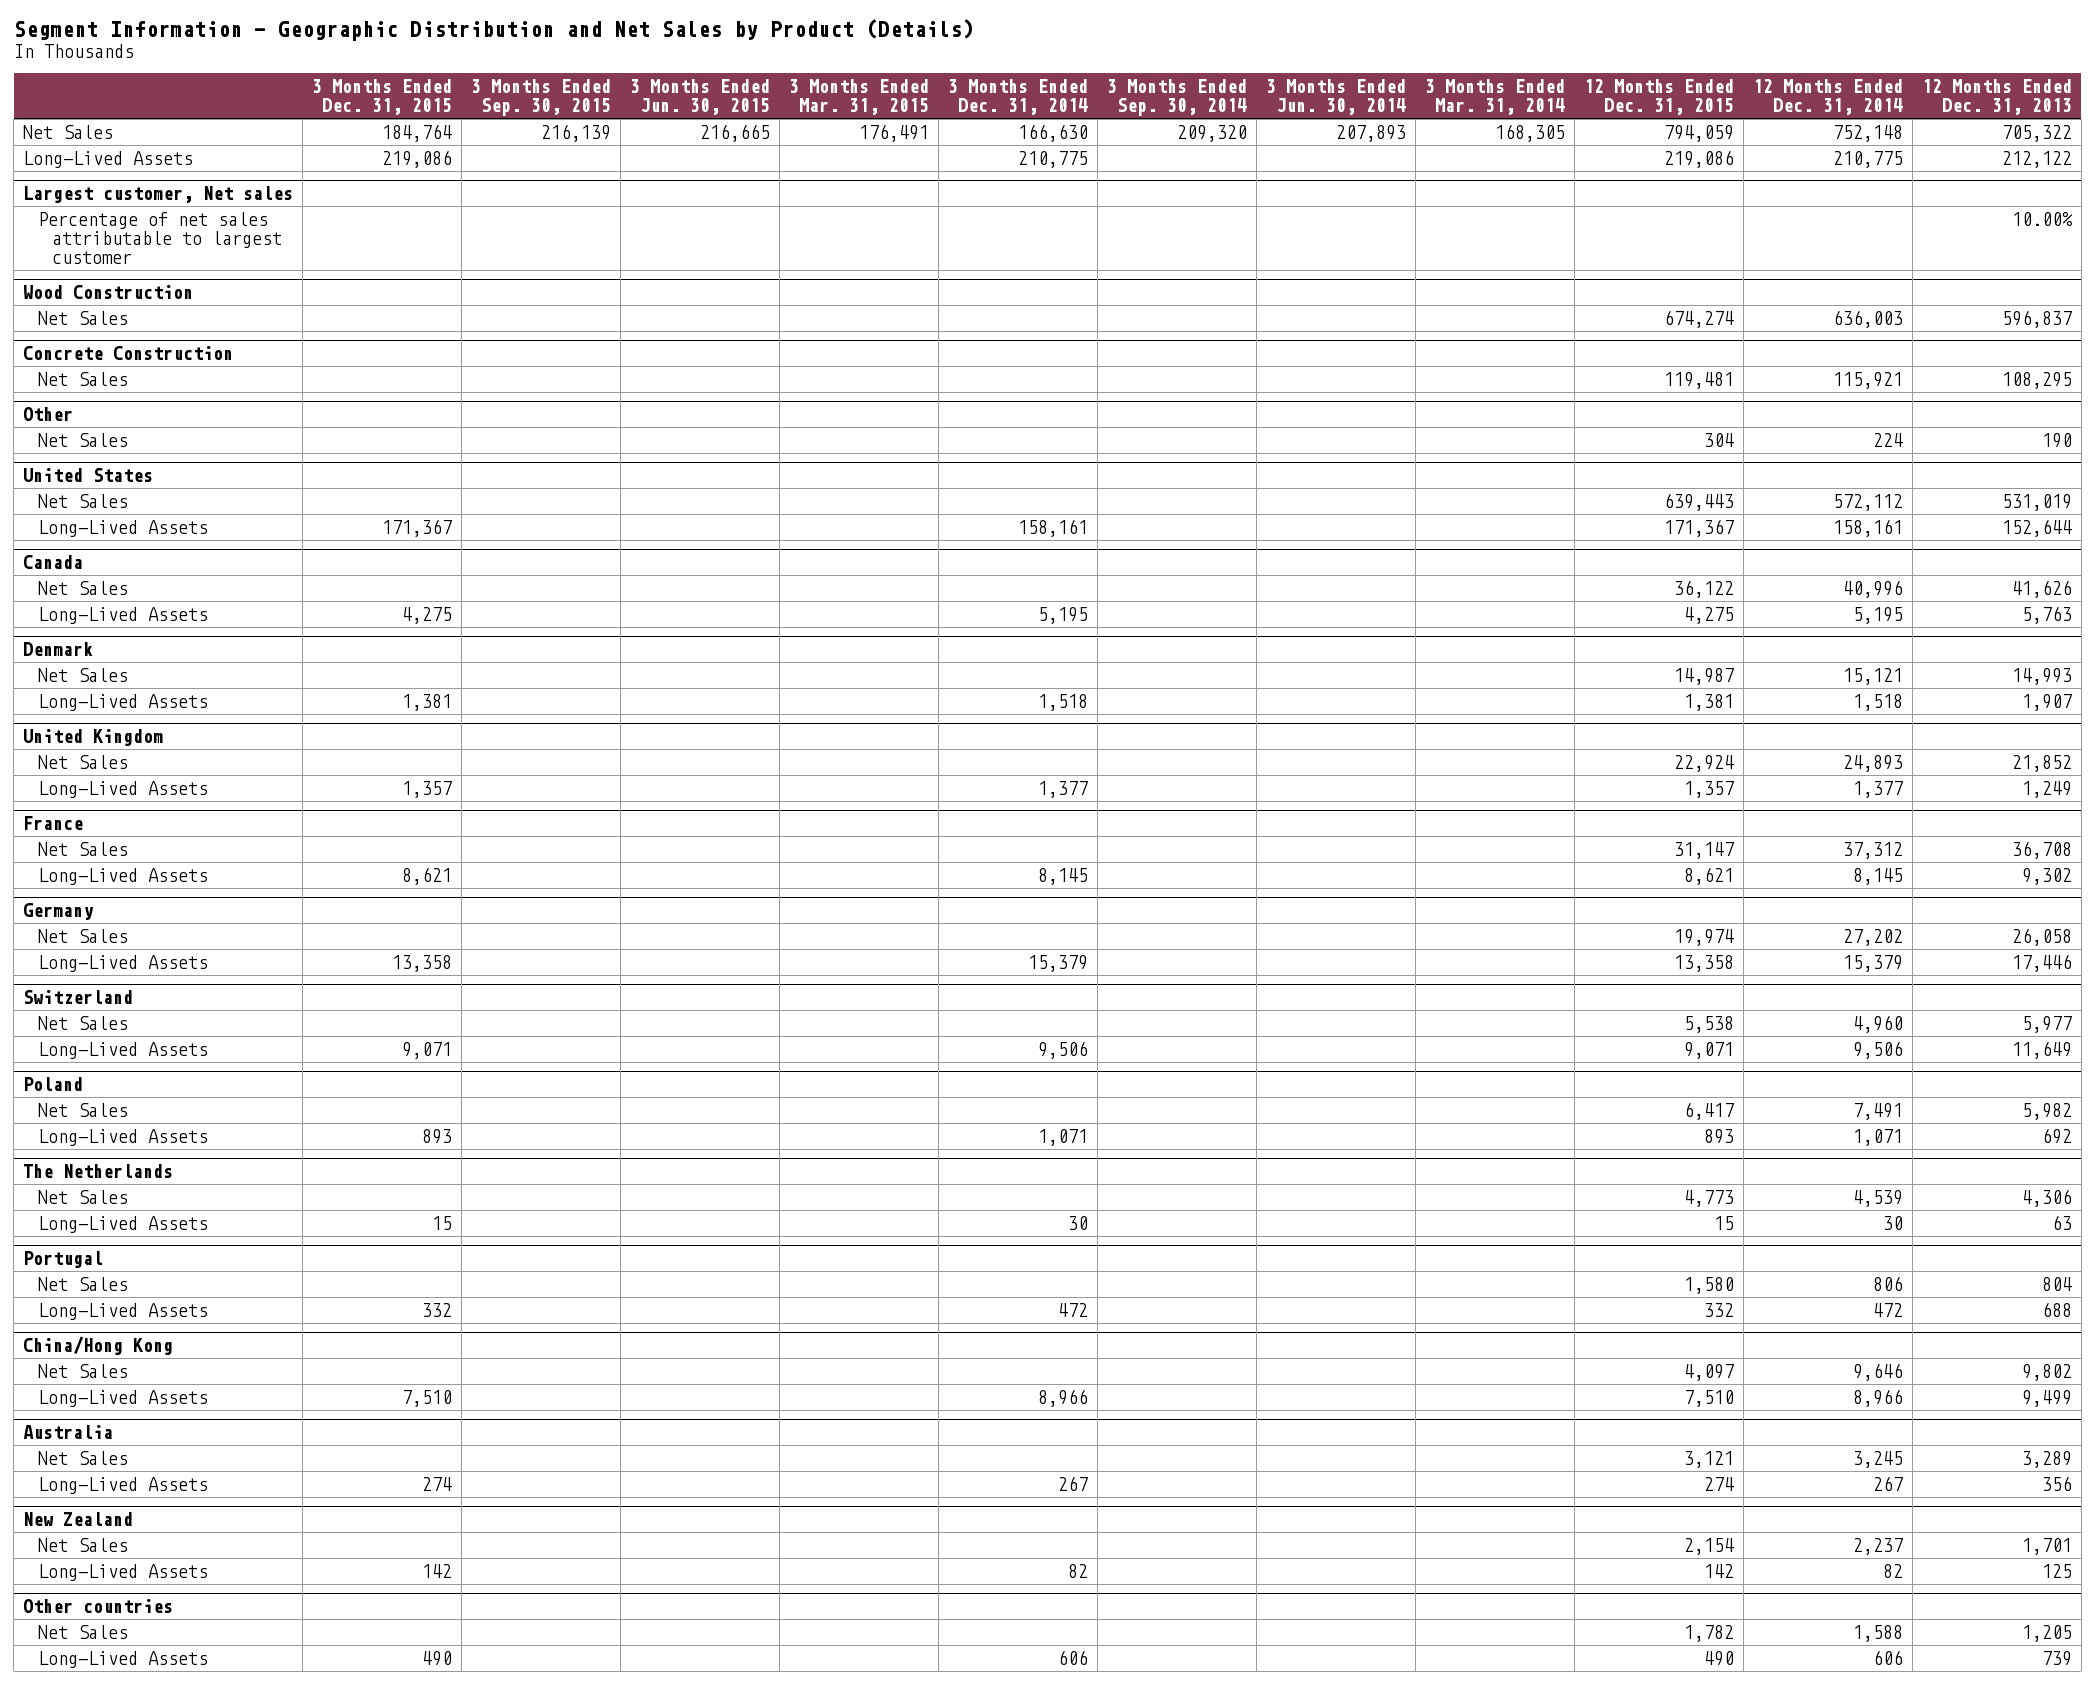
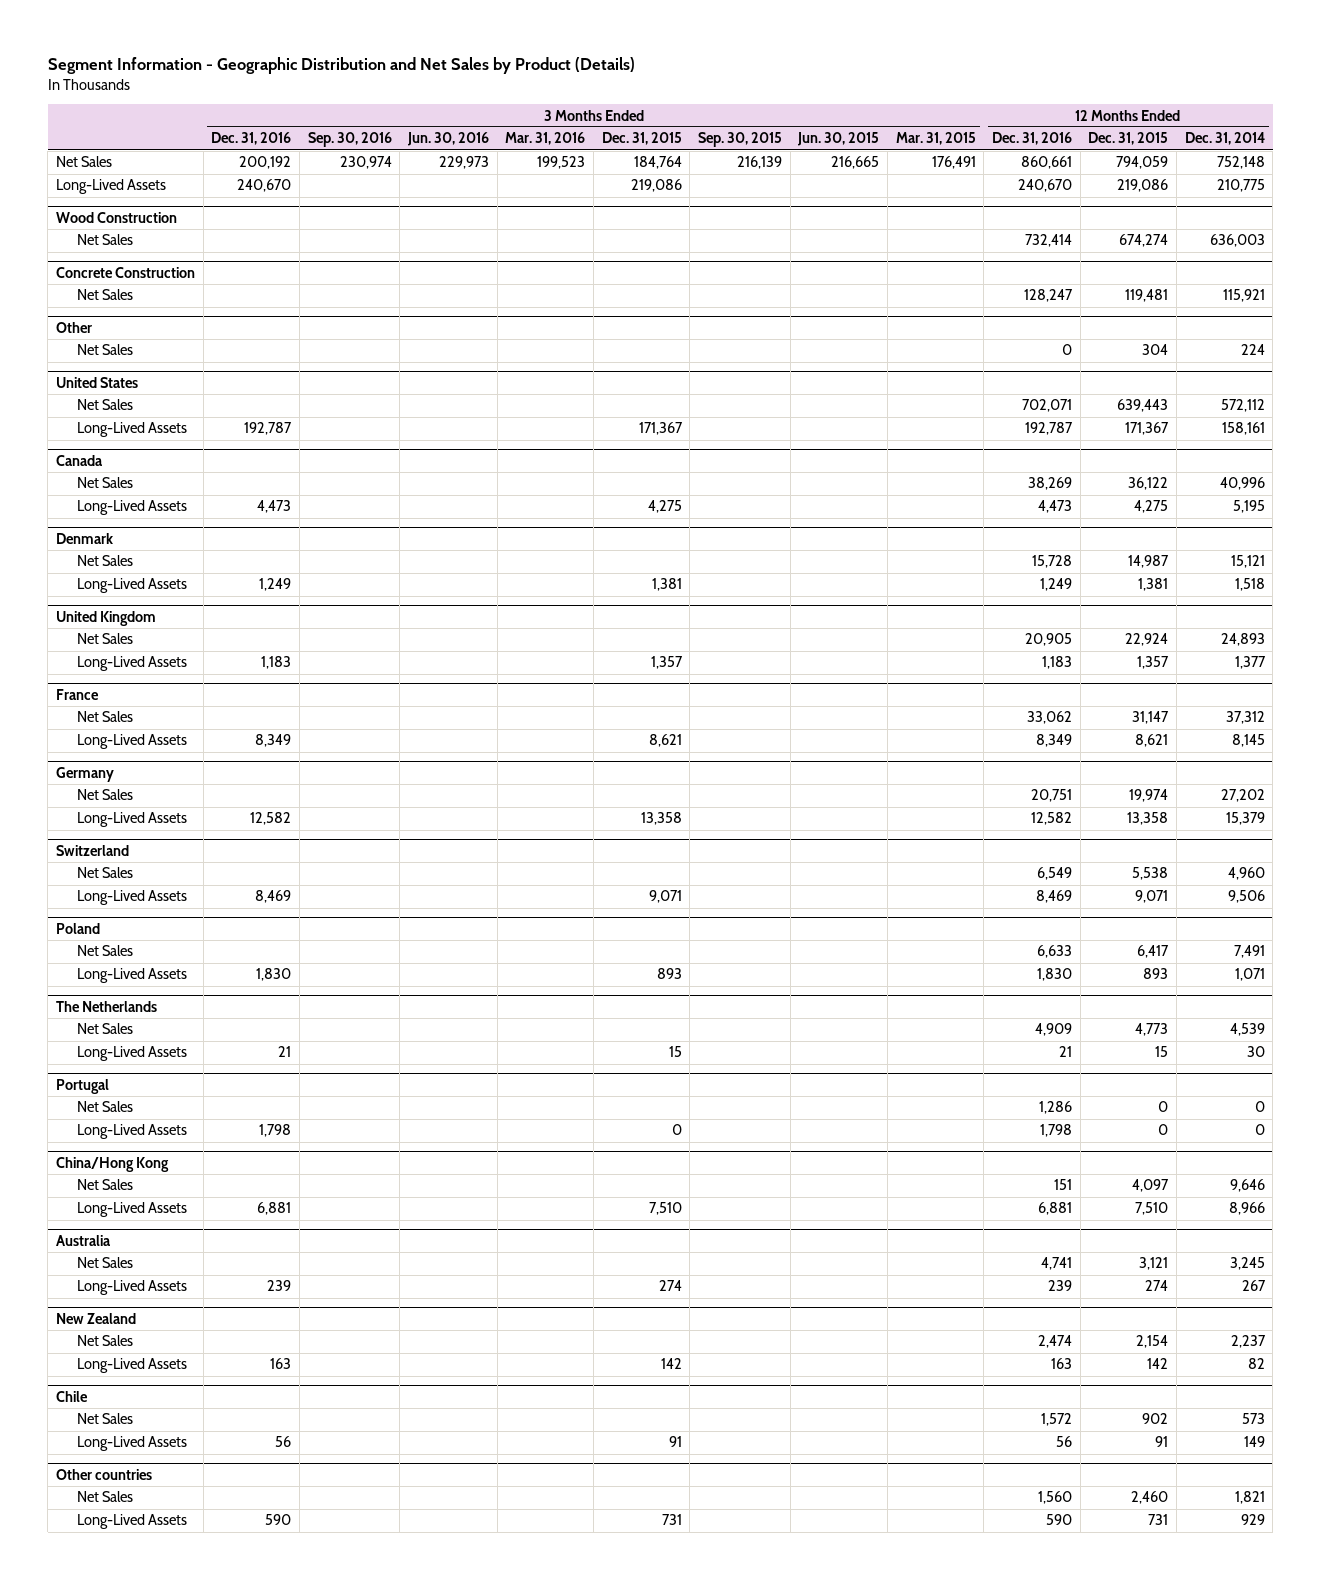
[948,78,1089,116] 3 Months Ended Dec. 31, 2014 -> none
[1106,78,1247,117] 3 Months Ended Sep. 30, 2014 -> none
[1265,78,1406,116] 3 Months Ended Jun. 30, 2014 -> none
[1424,78,1565,116] 3 Months Ended Mar. 31, 2014 -> none
[1921,78,2072,116] 12 Months Ended Dec. 31, 2013 -> none
none -> [211,132,292,146] Dec. 31, 2016
none -> [307,132,392,148] Sep. 30, 2016
none -> [407,132,490,147] Jun. 30, 2016
none -> [505,132,586,146] Mar. 31, 2016
none -> [992,132,1073,146] Dec. 31, 2016
[23,186,294,204] Largest customer, Net sales -> none
[37,211,283,265] Percentage of net sales attributable to largest customer -> none
[1683,1276,1734,1294] 1,580 -> [1158,1101,1169,1113] 0
[1872,1275,1903,1291] 806 -> [1254,1101,1265,1113] 0
[422,1302,453,1317] 332 -> [671,1124,682,1136] 0
[1703,1302,1734,1317] 332 -> [1158,1124,1169,1136] 0
[1872,1302,1903,1317] 472 -> [1254,1124,1265,1136] 0
none -> [56,1390,89,1402] Chile
none -> [77,1413,134,1425] Net Sales
none -> [77,1436,188,1452] Long-Lived Assets
[1683,1624,1734,1642] 1,782 -> [1131,1491,1169,1505] 2,460
[1852,1624,1903,1642] 1,588 -> [1234,1491,1265,1505] 1,821
[422,1650,453,1666] 490 -> [661,1514,682,1526] 731
[1703,1650,1734,1666] 490 -> [1148,1514,1169,1526] 731
[1872,1649,1903,1665] 606 -> [1240,1514,1265,1526] 929

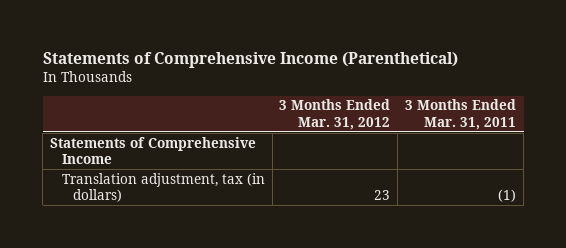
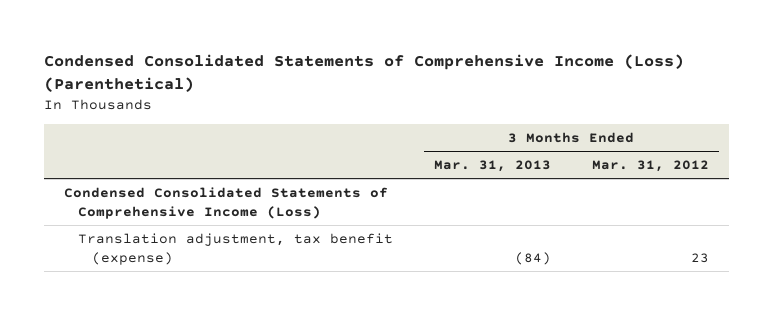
[42,51,458,68] Statements of Comprehensive Income (Parenthetical) -> [43,54,684,93] Condensed Consolidated Statements of Comprehensive Income (Loss) (Parenthetical)
[405,99,517,130] 3 Months Ended Mar. 31, 2011 -> none
none -> [433,160,551,173] Mar. 31, 2013
[50,136,257,164] Statements of Comprehensive Income -> [64,186,389,219] Condensed Consolidated Statements of Comprehensive Income (Loss)
[61,172,265,202] Translation adjustment, tax (in dollars) -> [77,232,393,265] Translation adjustment, tax benefit (expense)

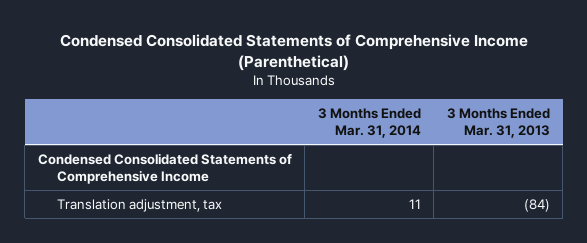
[43,54,684,93] Condensed Consolidated Statements of Comprehensive Income (Loss) (Parenthetical) -> [59,33,528,71] Condensed Consolidated Statements of Comprehensive Income (Parenthetical)
[591,160,709,173] Mar. 31, 2012 -> none
none -> [317,107,421,139] 3 Months Ended Mar. 31, 2014
[64,186,389,219] Condensed Consolidated Statements of Comprehensive Income (Loss) -> [37,152,292,185] Condensed Consolidated Statements of Comprehensive Income
[77,232,393,265] Translation adjustment, tax benefit (expense) -> [56,198,222,212] Translation adjustment, tax

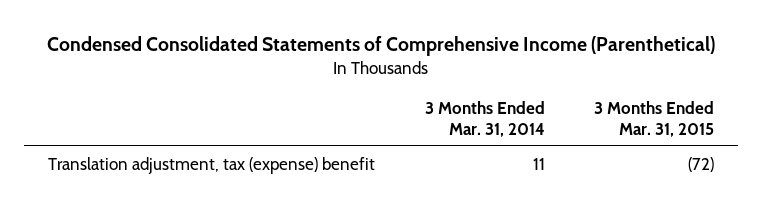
[446,107,550,139] 3 Months Ended Mar. 31, 2013 -> none
none -> [593,100,714,137] 3 Months Ended Mar. 31, 2015
[37,152,292,185] Condensed Consolidated Statements of Comprehensive Income -> none
[56,198,222,212] Translation adjustment, tax -> [48,157,376,175] Translation adjustment, tax (expense) benefit

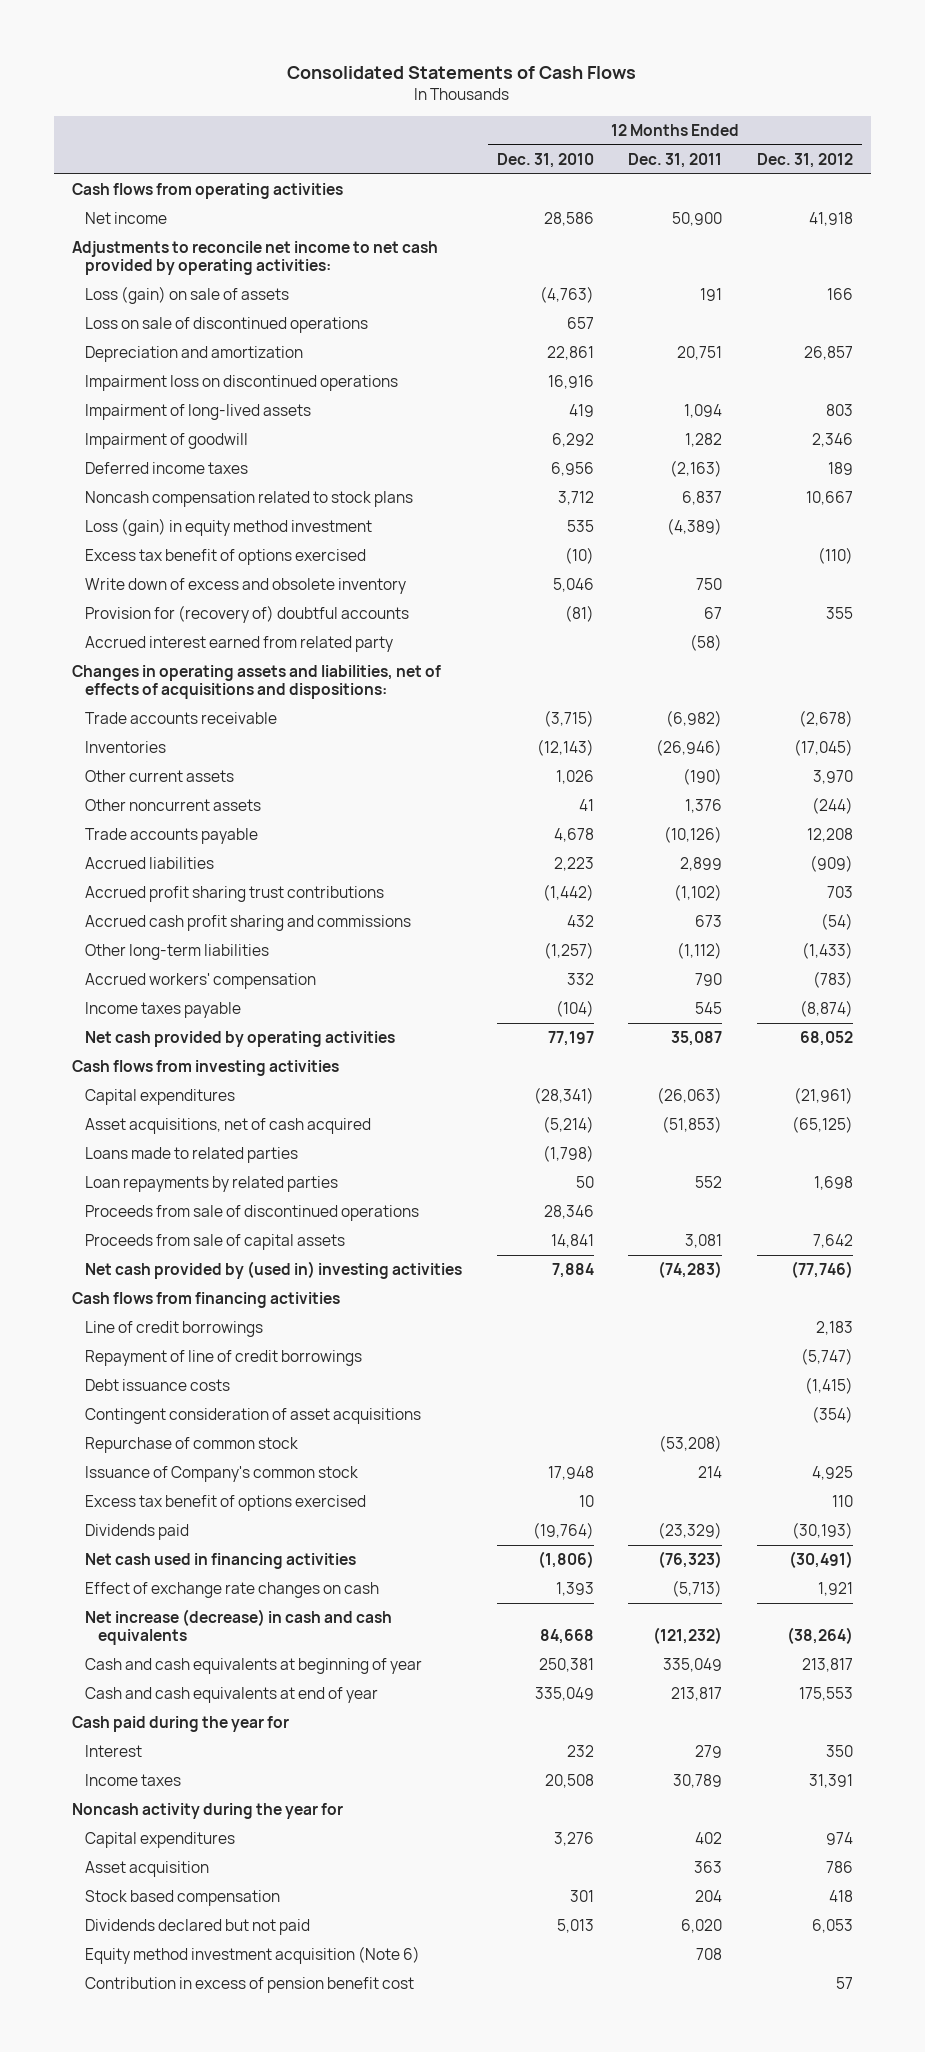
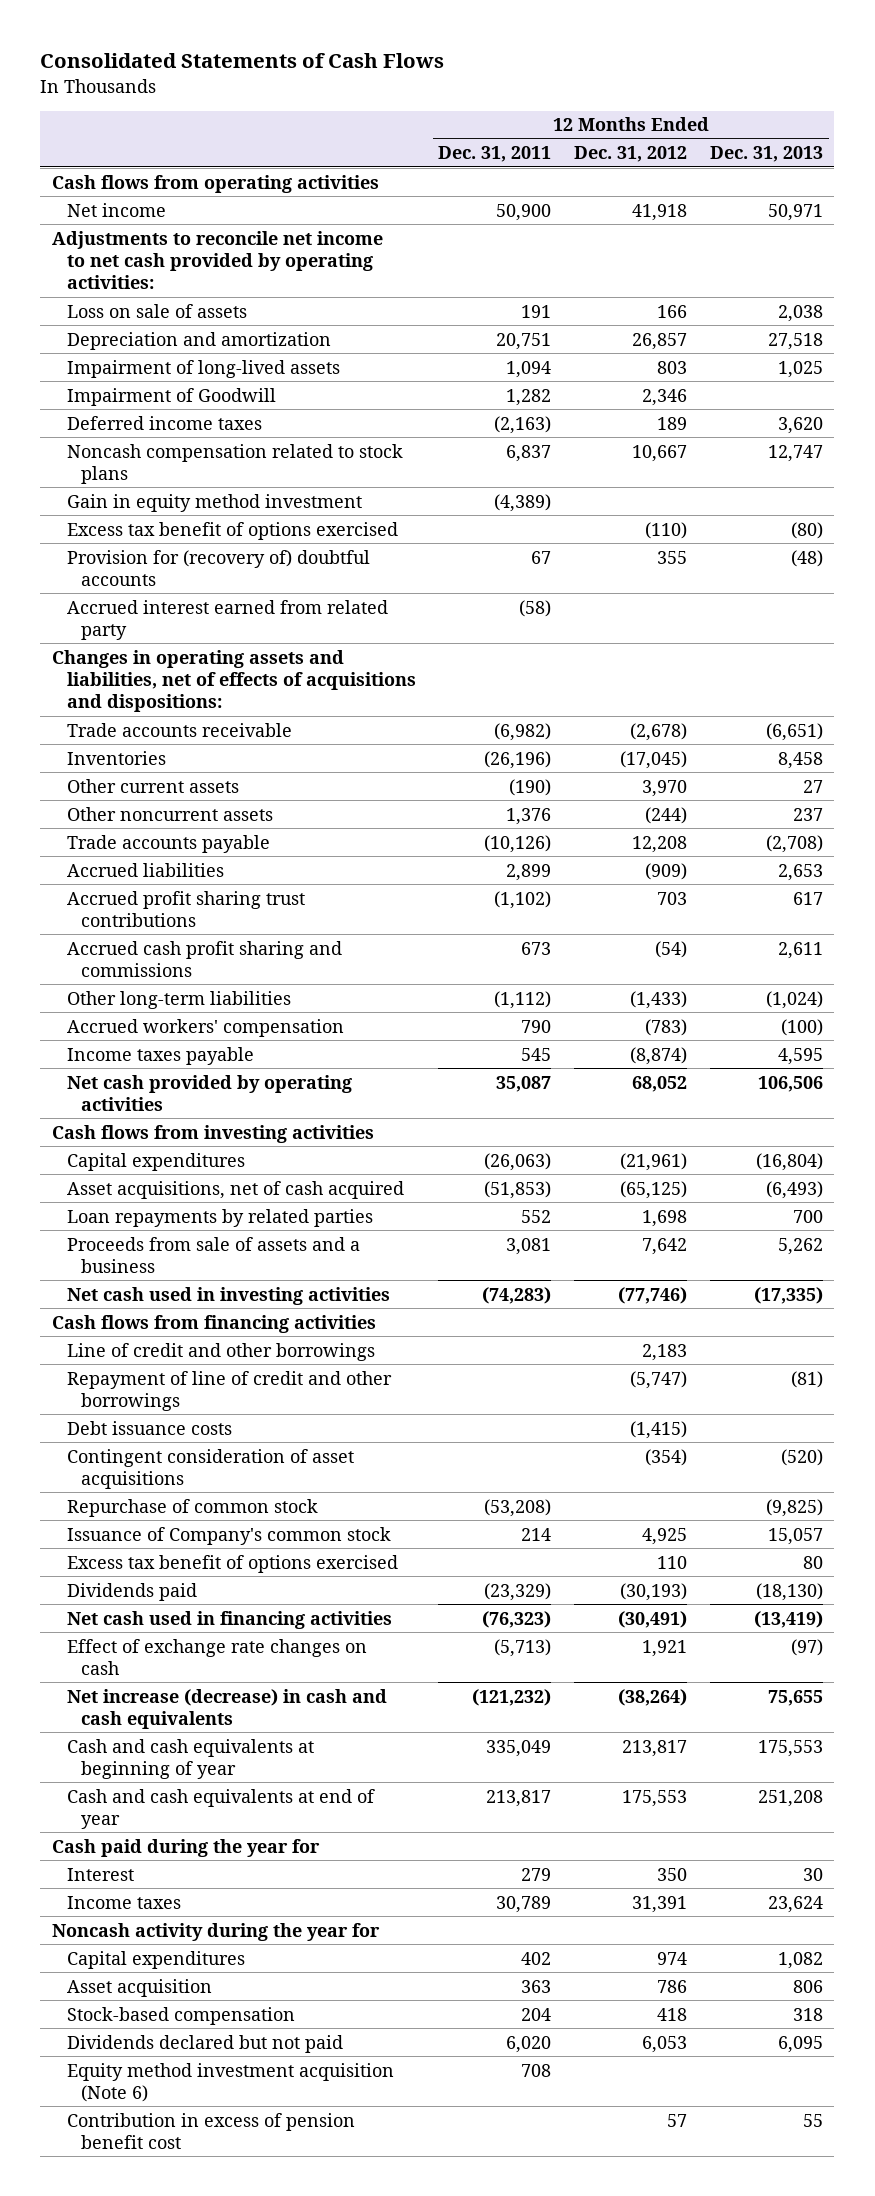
[496,153,594,169] Dec. 31, 2010 -> none
none -> [709,146,823,163] Dec. 31, 2013
[84,317,368,334] Loss on sale of discontinued operations -> none
[84,286,289,305] Loss (gain) on sale of assets -> [66,303,247,318] Loss on sale of assets
[84,375,398,392] Impairment loss on discontinued operations -> none
[84,433,248,450] Impairment of goodwill -> [66,387,276,406] Impairment of Goodwill
[84,518,372,537] Loss (gain) in equity method investment -> [66,493,362,512] Gain in equity method investment
[84,578,406,595] Write down of excess and obsolete inventory -> none
[656,739,723,757] (26,946) -> [484,750,552,769] (26,196)
[84,1147,298,1164] Loans made to related parties -> none
[84,1205,419,1222] Proceeds from sale of discontinued operations -> none
[84,1234,345,1251] Proceeds from sale of capital assets -> [66,1236,360,1273] Proceeds from sale of assets and a business
[84,1261,462,1280] Net cash provided by (used in) investing activities -> [66,1286,390,1305] Net cash used in investing activities
[84,1321,263,1338] Line of credit borrowings -> [66,1342,375,1361] Line of credit and other borrowings
[84,1350,362,1367] Repayment of line of credit borrowings -> [66,1370,392,1411] Repayment of line of credit and other borrowings
[84,1890,280,1907] Stock based compensation -> [66,2006,295,2025] Stock-based compensation

